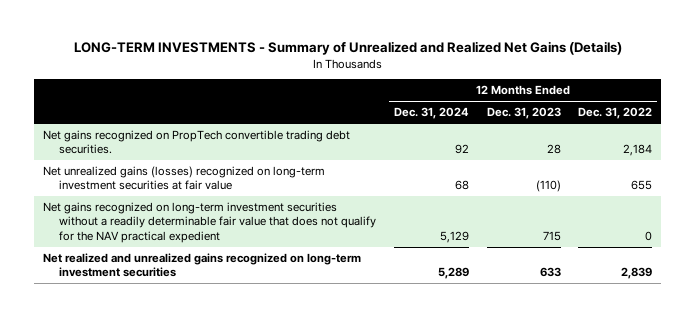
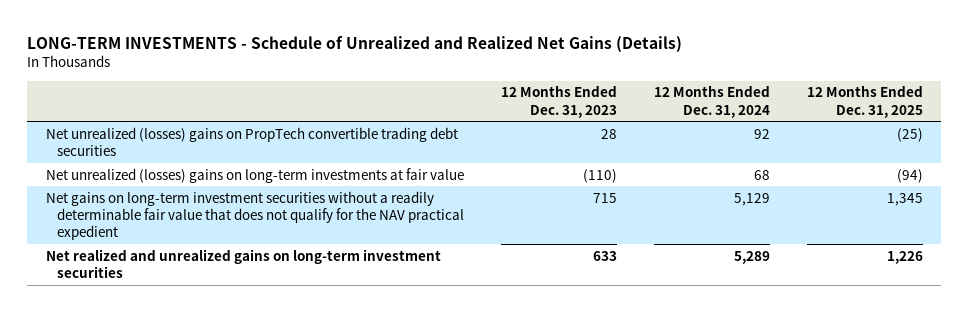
[73,41,622,56] LONG-TERM INVESTMENTS - Summary of Unrealized and Realized Net Gains (Details) -> [27,35,683,53] LONG-TERM INVESTMENTS - Schedule of Unrealized and Realized Net Gains (Details)
[578,107,653,120] Dec. 31, 2022 -> none
none -> [806,85,923,118] 12 Months Ended Dec. 31, 2025
[43,130,351,155] Net gains recognized on PropTech convertible trading debt securities. -> [45,126,458,156] Net unrealized (losses) gains on PropTech convertible trading debt securities
[43,166,326,191] Net unrealized gains (losses) recognized on long-term investment securities at fair value -> [45,167,464,183] Net unrealized (losses) gains on long-term investments at fair value
[43,202,376,243] Net gains recognized on long-term investment securities without a readily determinable fair value that does not qualify for the NAV practical expedient -> [45,190,465,241] Net gains on long-term investment securities without a readily determinable fair value that does not qualify for the NAV practical expedient
[43,253,362,278] Net realized and unrealized gains recognized on long-term investment securities -> [45,248,441,278] Net realized and unrealized gains on long-term investment securities

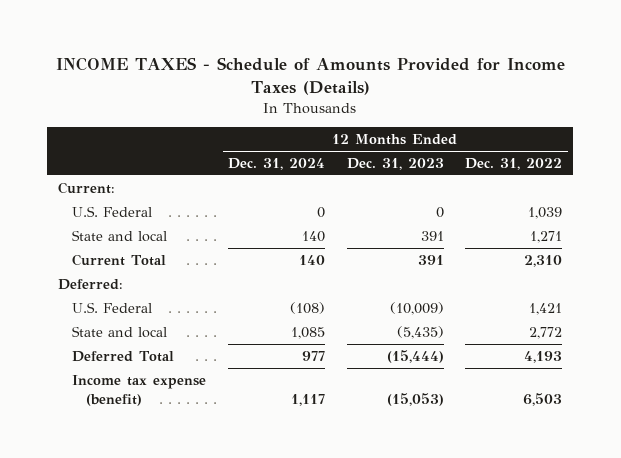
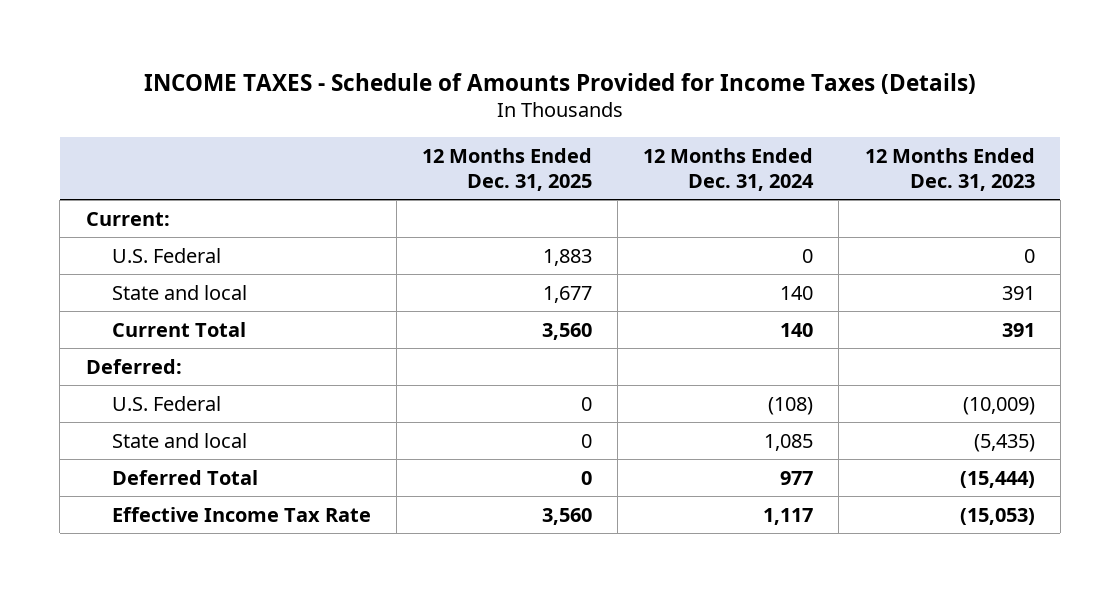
[465,158,563,171] Dec. 31, 2022 -> none
none -> [421,147,592,192] 12 Months Ended Dec. 31, 2025
[72,374,207,406] Income tax expense (benefit) -> [111,506,371,522] Effective Income Tax Rate

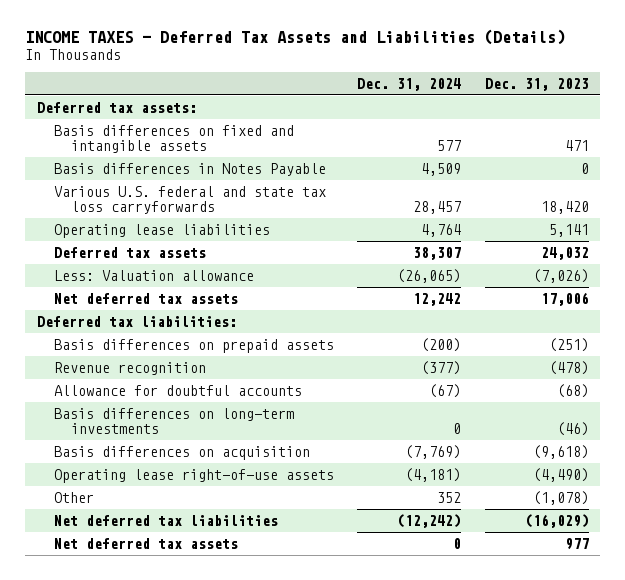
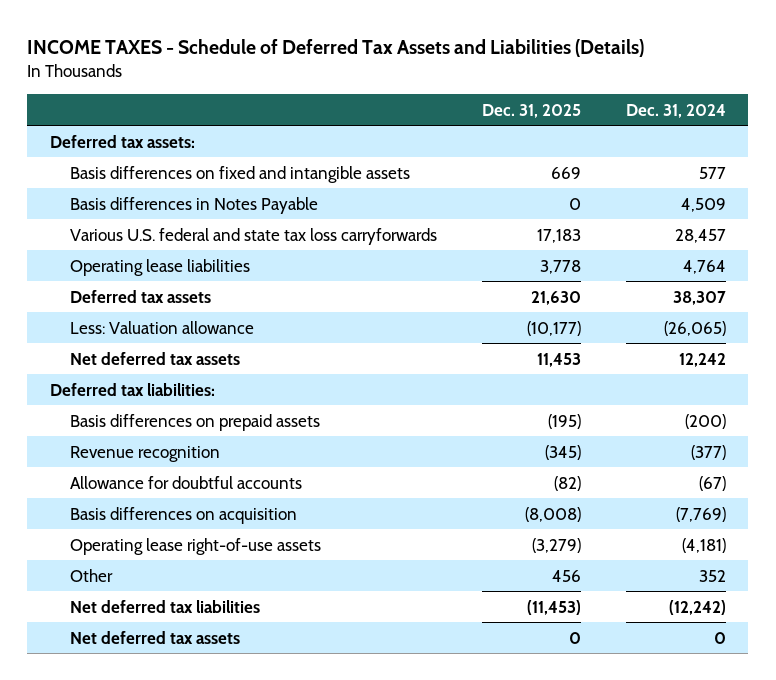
[24,29,565,46] INCOME TAXES - Deferred Tax Assets and Liabilities (Details) -> [27,38,645,57] INCOME TAXES - Schedule of Deferred Tax Assets and Liabilities (Details)
[484,77,589,91] Dec. 31, 2023 -> none
none -> [481,103,581,118] Dec. 31, 2025
[53,407,294,435] Basis differences on long-term investments -> none

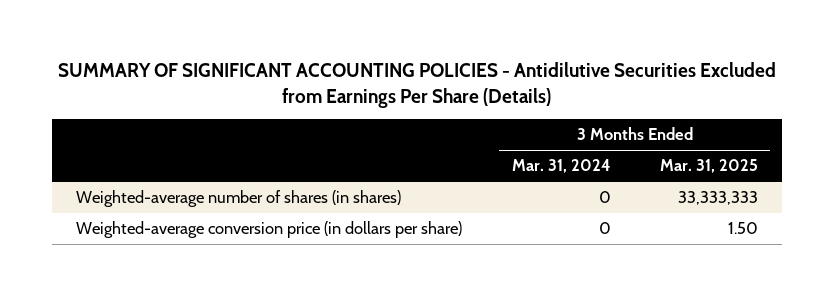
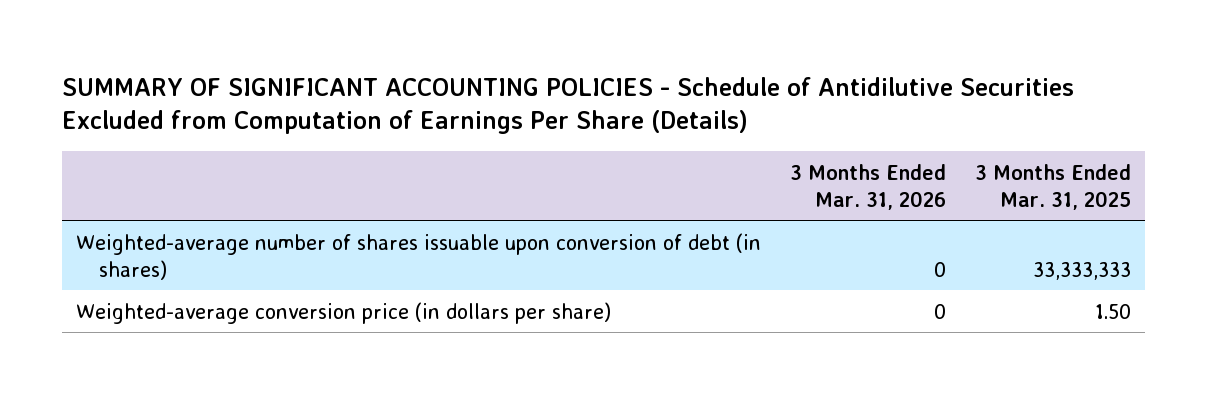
[58,62,777,108] SUMMARY OF SIGNIFICANT ACCOUNTING POLICIES - Antidilutive Securities Excluded from Earnings Per Share (Details) -> [61,76,1074,135] SUMMARY OF SIGNIFICANT ACCOUNTING POLICIES - Schedule of Antidilutive Securities Excluded from Computation of Earnings Per Share (Details)
[511,159,611,174] Mar. 31, 2024 -> none
none -> [789,163,946,210] 3 Months Ended Mar. 31, 2026
[76,190,402,208] Weighted-average number of shares (in shares) -> [76,232,762,280] Weighted-average number of shares issuable upon conversion of debt (in shares)

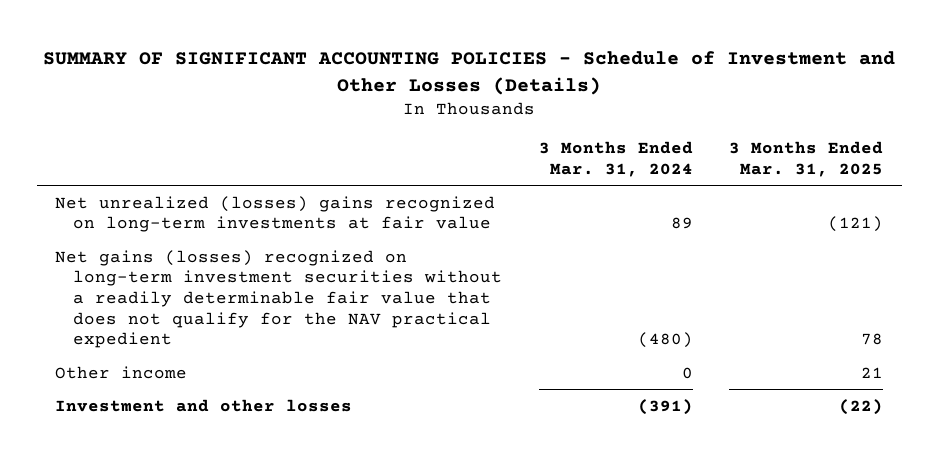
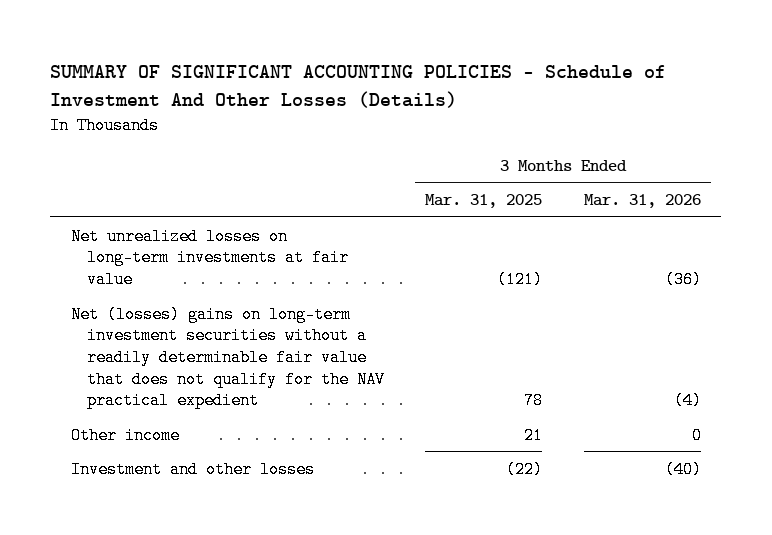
[43,50,896,95] SUMMARY OF SIGNIFICANT ACCOUNTING POLICIES - Schedule of Investment and Other Losses (Details) -> [50,65,667,109] SUMMARY OF SIGNIFICANT ACCOUNTING POLICIES - Schedule of Investment And Other Losses (Details)
[538,140,693,177] 3 Months Ended Mar. 31, 2024 -> none
none -> [583,194,701,209] Mar. 31, 2026
[55,195,496,233] Net unrealized (losses) gains recognized on long-term investments at fair value -> [70,227,350,289] Net unrealized losses on long-term investments at fair value
[55,249,503,349] Net gains (losses) recognized on long-term investment securities without a readily determinable fair value that does not qualify for the NAV practical expedient -> [70,305,386,410] Net (losses) gains on long-term investment securities without a readily determinable fair value that does not qualify for the NAV practical expedient

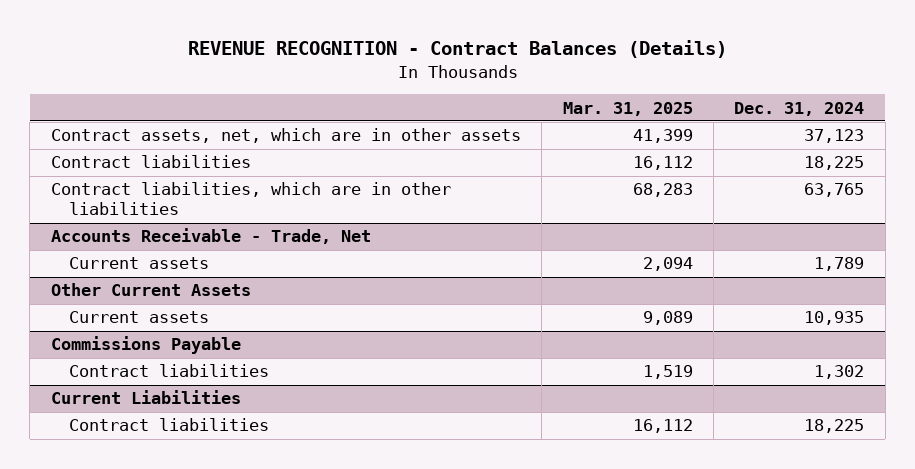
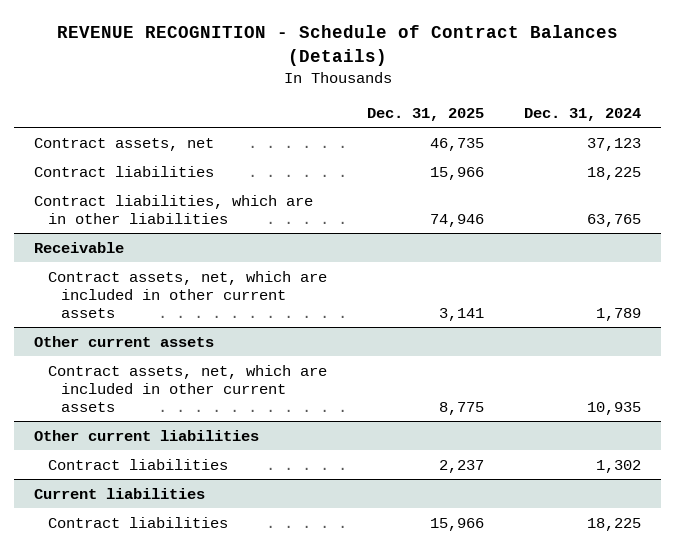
[187,40,727,59] REVENUE RECOGNITION - Contract Balances (Details) -> [56,25,618,67] REVENUE RECOGNITION - Schedule of Contract Balances (Details)
[562,101,693,116] Mar. 31, 2025 -> none
none -> [366,107,484,121] Dec. 31, 2025
[50,128,521,144] Contract assets, net, which are in other assets -> [34,137,215,151] Contract assets, net
[50,336,241,355] Commissions Payable -> none
[50,228,371,245] Accounts Receivable - Trade, Net -> [34,241,125,253] Receivable
[69,257,210,270] Current assets -> [47,270,327,318] Contract assets, net, which are included in other current assets
[50,283,251,297] Other Current Assets -> [34,335,215,347] Other current assets
[69,311,210,324] Current assets -> [47,364,327,412] Contract assets, net, which are included in other current assets
none -> [34,429,260,441] Other current liabilities
[50,390,241,405] Current Liabilities -> [34,487,206,499] Current liabilities

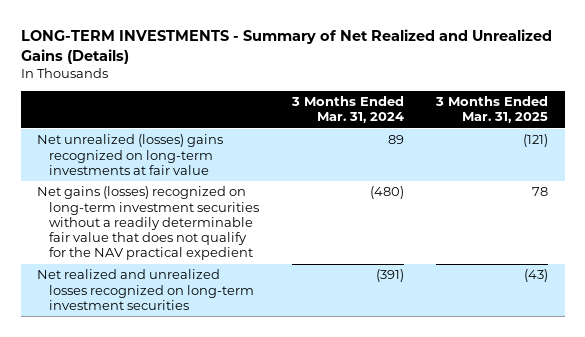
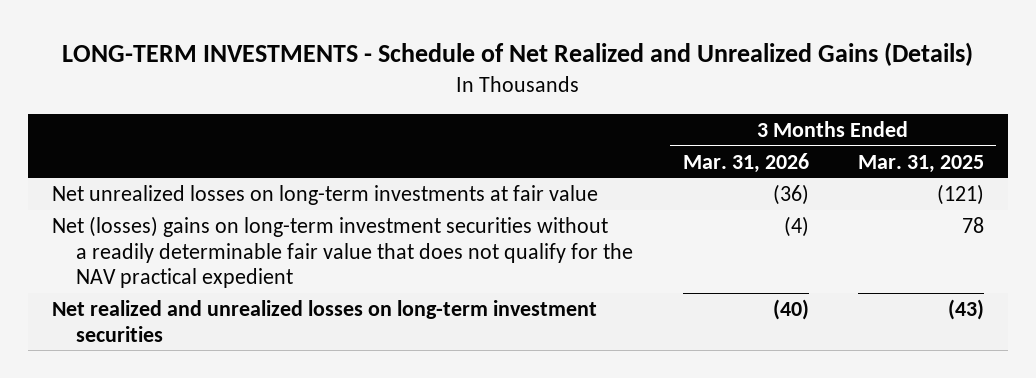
[20,28,552,64] LONG-TERM INVESTMENTS - Summary of Net Realized and Unrealized Gains (Details) -> [62,42,974,67] LONG-TERM INVESTMENTS - Schedule of Net Realized and Unrealized Gains (Details)
[290,95,404,124] 3 Months Ended Mar. 31, 2024 -> none
none -> [682,152,809,173] Mar. 31, 2026
[37,134,224,175] Net unrealized (losses) gains recognized on long-term investments at fair value -> [52,184,599,205] Net unrealized losses on long-term investments at fair value
[37,186,260,261] Net gains (losses) recognized on long-term investment securities without a readily determinable fair value that does not qualify for the NAV practical expedient -> [52,215,634,289] Net (losses) gains on long-term investment securities without a readily determinable fair value that does not qualify for the NAV practical expedient
[37,269,255,310] Net realized and unrealized losses recognized on long-term investment securities -> [52,299,598,342] Net realized and unrealized losses on long-term investment securities

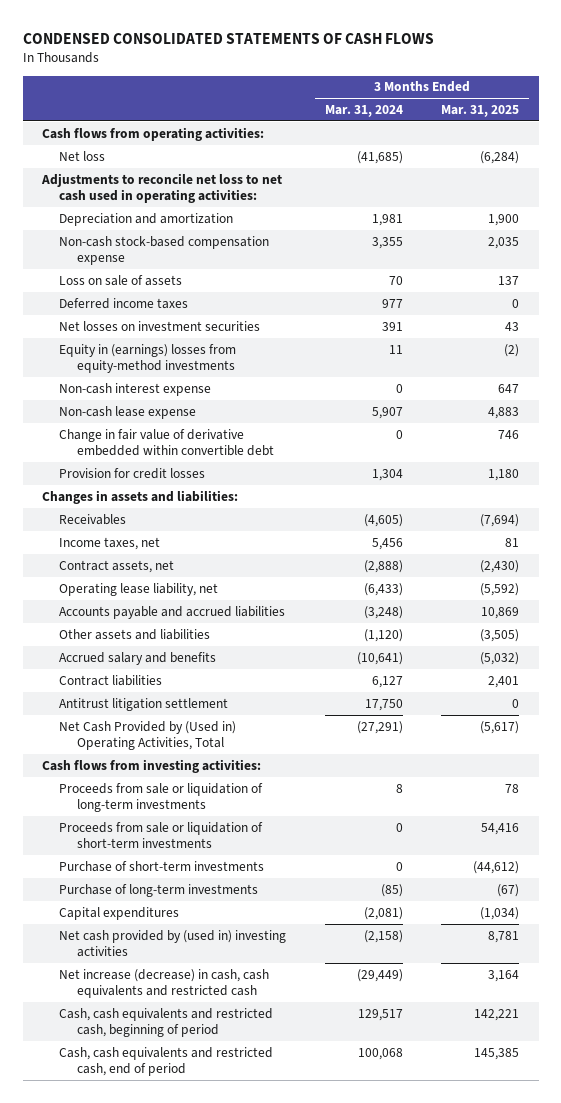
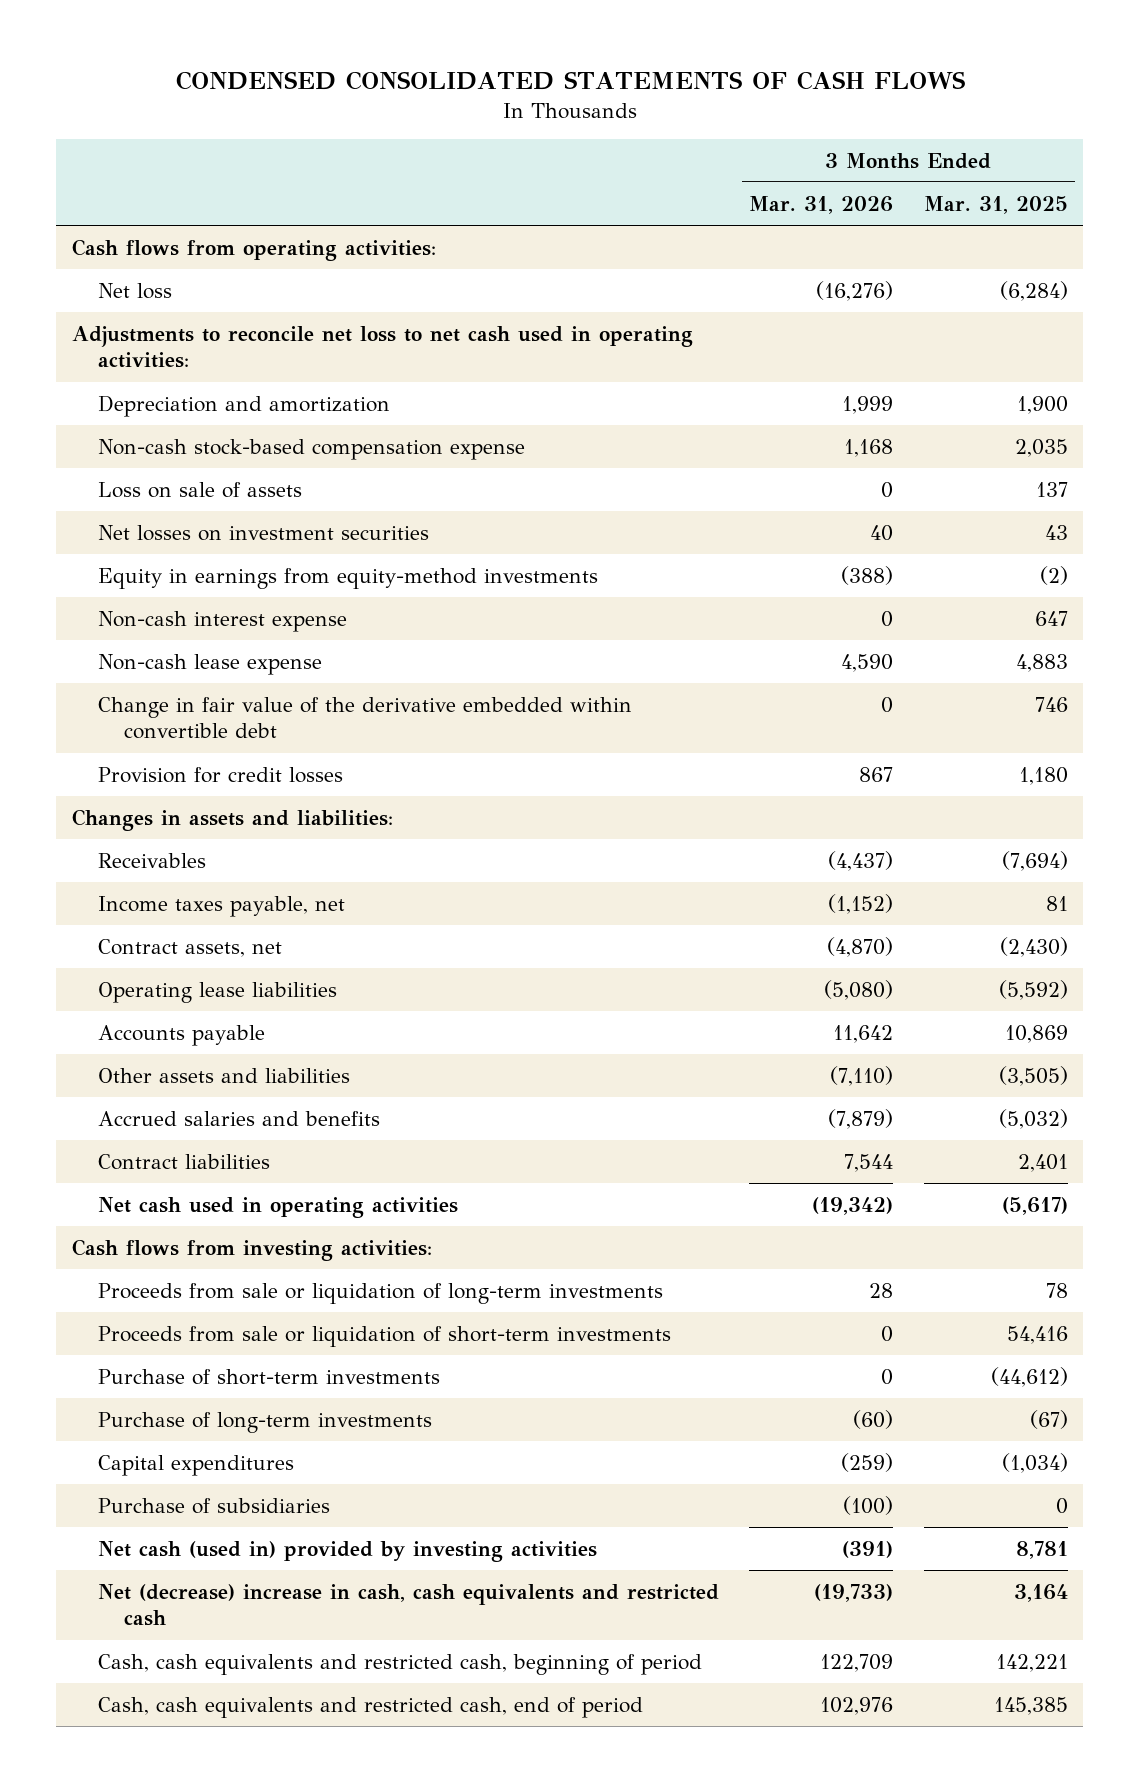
[324,104,403,117] Mar. 31, 2024 -> none
none -> [749,195,894,214] Mar. 31, 2026
[59,297,189,309] Deferred income taxes -> none
[59,343,237,374] Equity in (earnings) losses from equity-method investments -> [97,567,598,589] Equity in earnings from equity-method investments
[59,428,275,457] Change in fair value of derivative embedded within convertible debt -> [97,696,632,740] Change in fair value of the derivative embedded within convertible debt
[59,536,161,550] Income taxes, net -> [97,895,345,917] Income taxes payable, net
[59,582,219,596] Operating lease liability, net -> [97,981,337,1003] Operating lease liabilities
[59,605,286,619] Accounts payable and accrued liabilities -> [97,1024,265,1046] Accounts payable
[59,651,217,665] Accrued salary and benefits -> [97,1110,380,1126] Accrued salaries and benefits
[59,697,229,711] Antitrust litigation settlement -> none
[59,720,237,751] Net Cash Provided by (Used in) Operating Activities, Total -> [97,1196,458,1218] Net cash used in operating activities
none -> [97,1497,330,1514] Purchase of subsidiaries
[59,929,287,958] Net cash provided by (used in) investing activities -> [97,1540,597,1562] Net cash (used in) provided by investing activities
[59,968,270,999] Net increase (decrease) in cash, cash equivalents and restricted cash -> [97,1583,719,1627] Net (decrease) increase in cash, cash equivalents and restricted cash

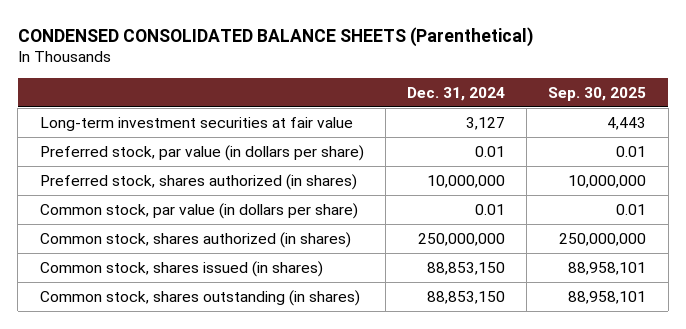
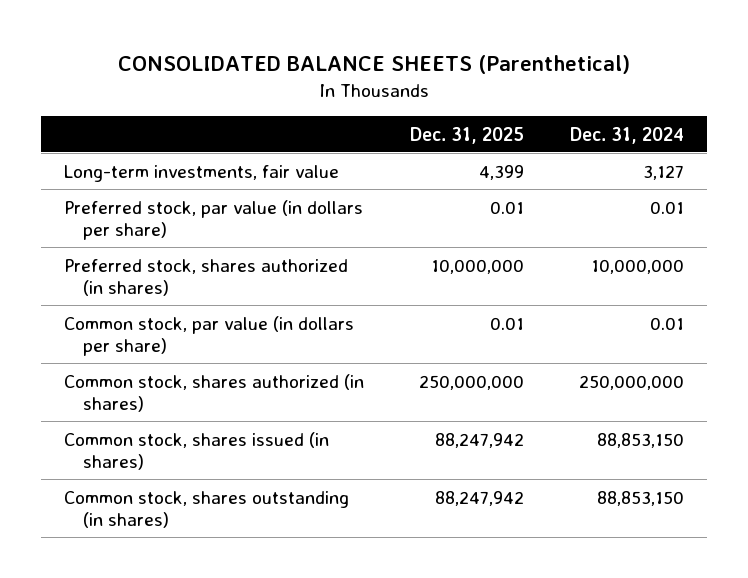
[17,26,533,47] CONDENSED CONSOLIDATED BALANCE SHEETS (Parenthetical) -> [117,54,630,74] CONSOLIDATED BALANCE SHEETS (Parenthetical)
[548,86,647,101] Sep. 30, 2025 -> none
none -> [409,126,524,144] Dec. 31, 2025
[39,117,353,132] Long-term investment securities at fair value -> [63,164,339,182] Long-term investments, fair value

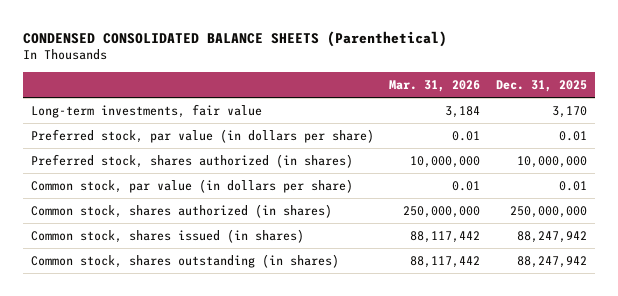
[117,54,630,74] CONSOLIDATED BALANCE SHEETS (Parenthetical) -> [23,30,448,47] CONDENSED CONSOLIDATED BALANCE SHEETS (Parenthetical)
[569,126,684,144] Dec. 31, 2024 -> none
none -> [389,79,481,92] Mar. 31, 2026
[478,164,524,180] 4,399 -> [551,106,587,119] 3,170

